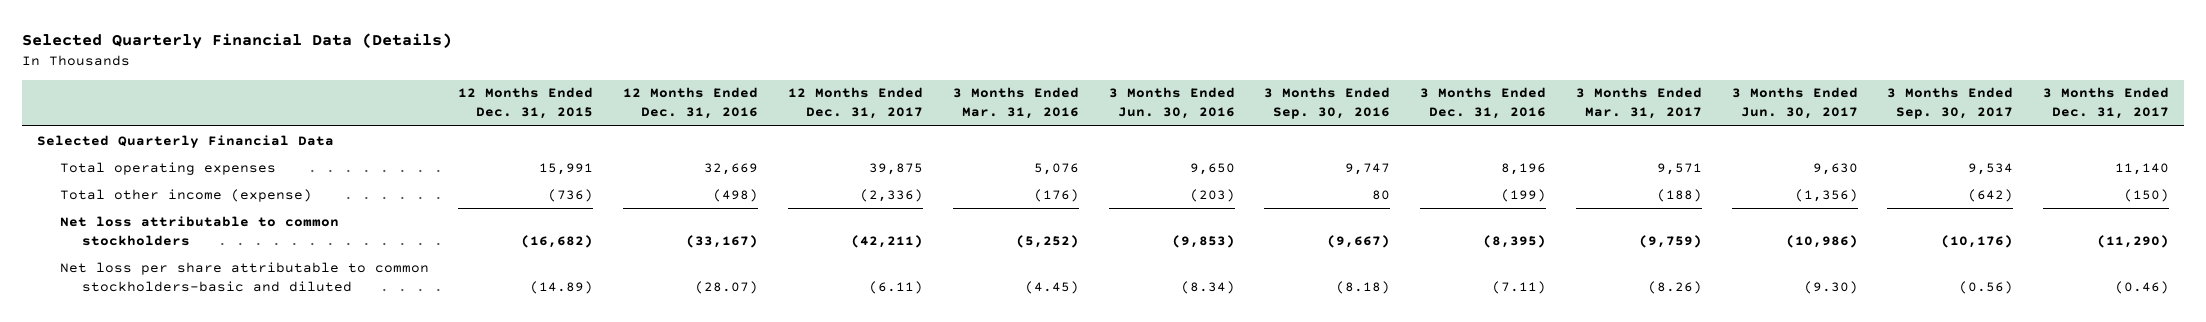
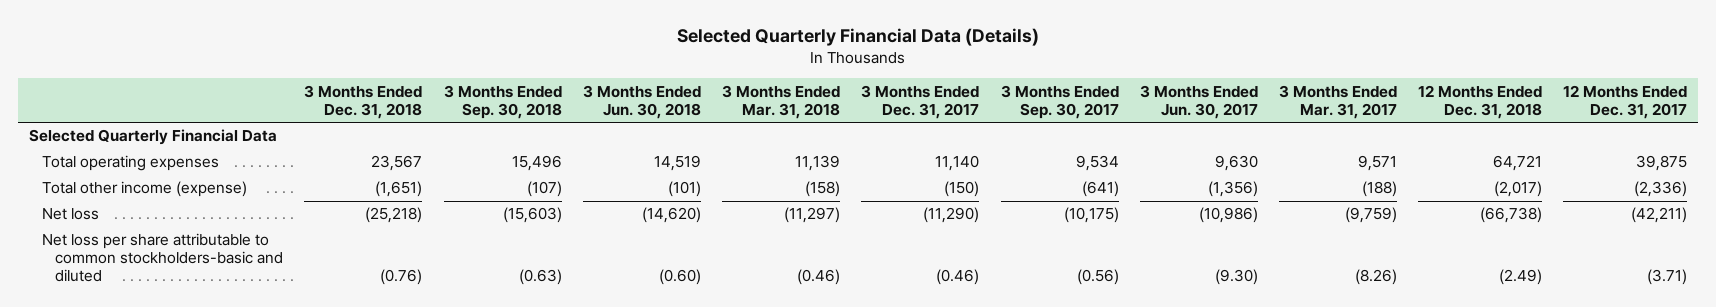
[458,87,594,120] 12 Months Ended Dec. 31, 2015 -> none
[623,87,759,120] 12 Months Ended Dec. 31, 2016 -> none
[952,87,1079,120] 3 Months Ended Mar. 31, 2016 -> none
[1108,87,1235,120] 3 Months Ended Jun. 30, 2016 -> none
[1264,87,1391,120] 3 Months Ended Sep. 30, 2016 -> none
[1420,87,1547,120] 3 Months Ended Dec. 31, 2016 -> none
none -> [304,84,423,119] 3 Months Ended Dec. 31, 2018
none -> [443,84,562,119] 3 Months Ended Sep. 30, 2018
none -> [582,84,701,119] 3 Months Ended Jun. 30, 2018
none -> [722,84,841,119] 3 Months Ended Mar. 31, 2018
none -> [1418,84,1543,119] 12 Months Ended Dec. 31, 2018
[1968,188,2014,202] (642) -> [1081,181,1119,198] (641)
[59,215,339,246] Net loss attributable to common stockholders -> [41,208,99,221] Net loss
[1941,234,2014,248] (10,176) -> [1063,207,1119,224] (10,175)
[868,280,923,294] (6.11) -> [1647,269,1688,286] (3.71)

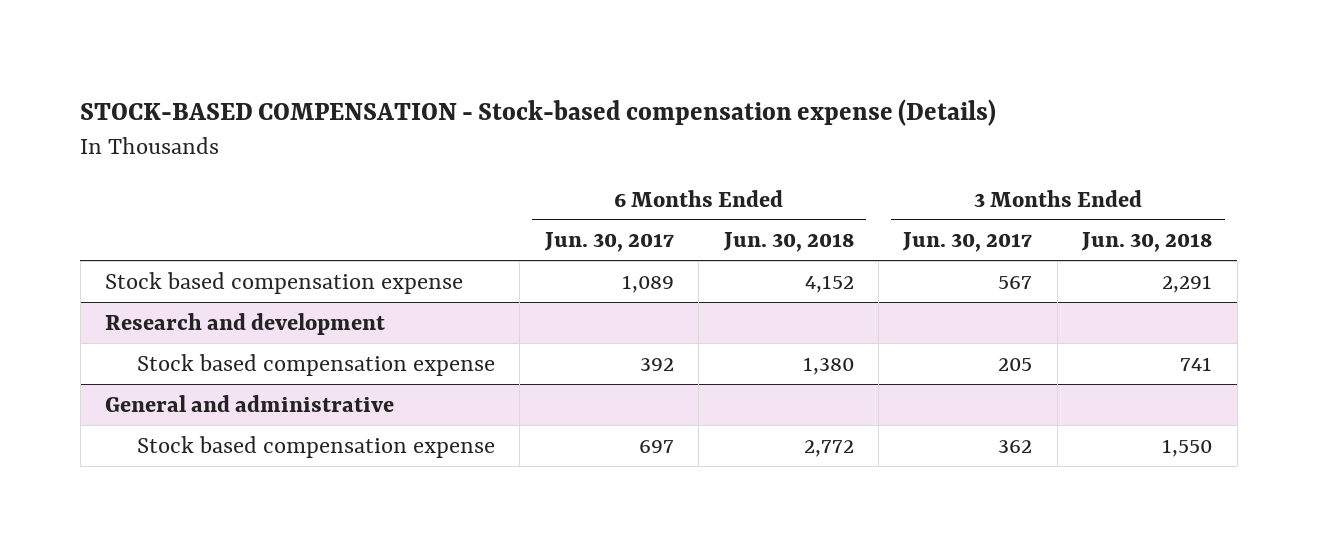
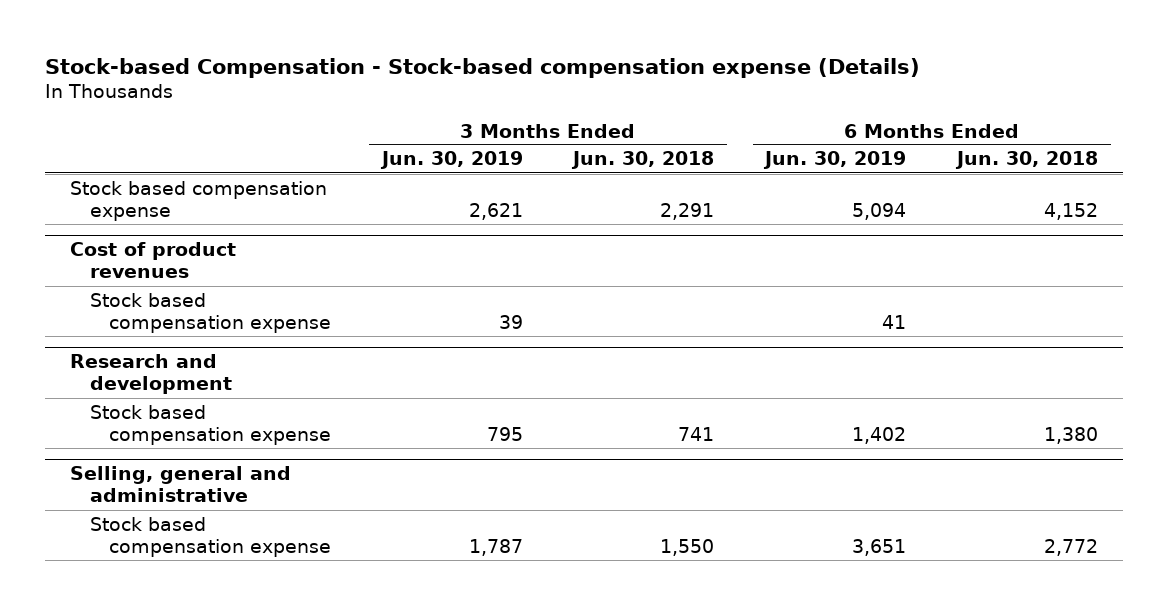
[80,98,997,126] STOCK-BASED COMPENSATION - Stock-based compensation expense (Details) -> [44,57,920,78] Stock-based Compensation - Stock-based compensation expense (Details)
[543,232,674,253] Jun. 30, 2017 -> none
[902,232,1033,253] Jun. 30, 2017 -> none
none -> [379,151,523,170] Jun. 30, 2019
none -> [763,151,907,170] Jun. 30, 2019
none -> [70,241,237,279] Cost of product revenues
none -> [89,292,331,334] Stock based compensation expense
[105,394,395,412] General and administrative -> [70,465,292,503] Selling, general and administrative

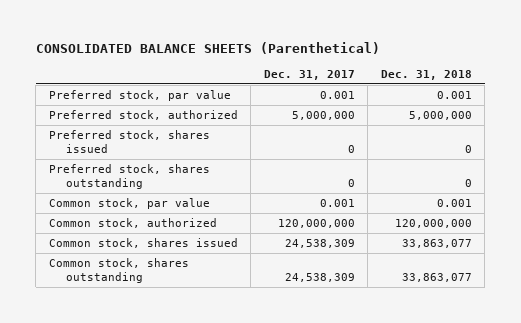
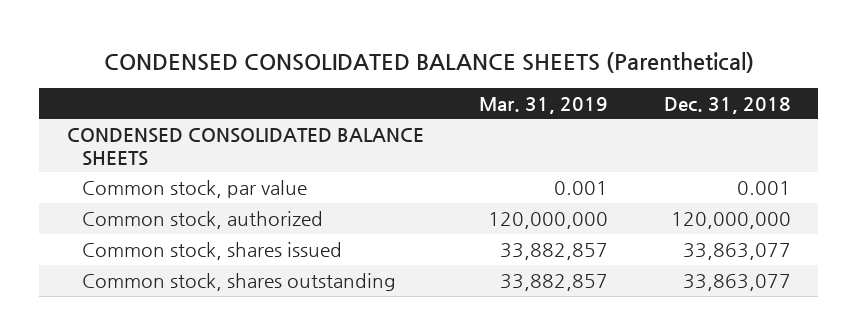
[35,42,380,55] CONSOLIDATED BALANCE SHEETS (Parenthetical) -> [103,51,754,73] CONDENSED CONSOLIDATED BALANCE SHEETS (Parenthetical)
[263,70,355,81] Dec. 31, 2017 -> none
none -> [479,96,609,114] Mar. 31, 2019
[48,89,231,101] Preferred stock, par value -> none
[48,109,238,120] Preferred stock, authorized -> none
[48,129,210,153] Preferred stock, shares issued -> none
[48,163,210,189] Preferred stock, shares outstanding -> none
none -> [67,127,425,166] CONDENSED CONSOLIDATED BALANCE SHEETS

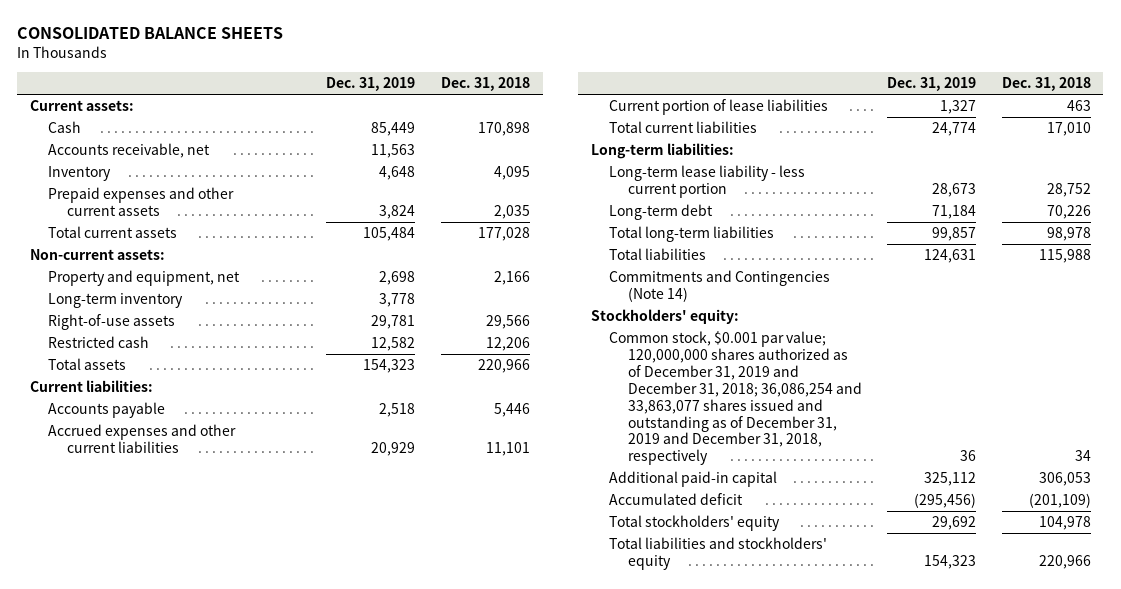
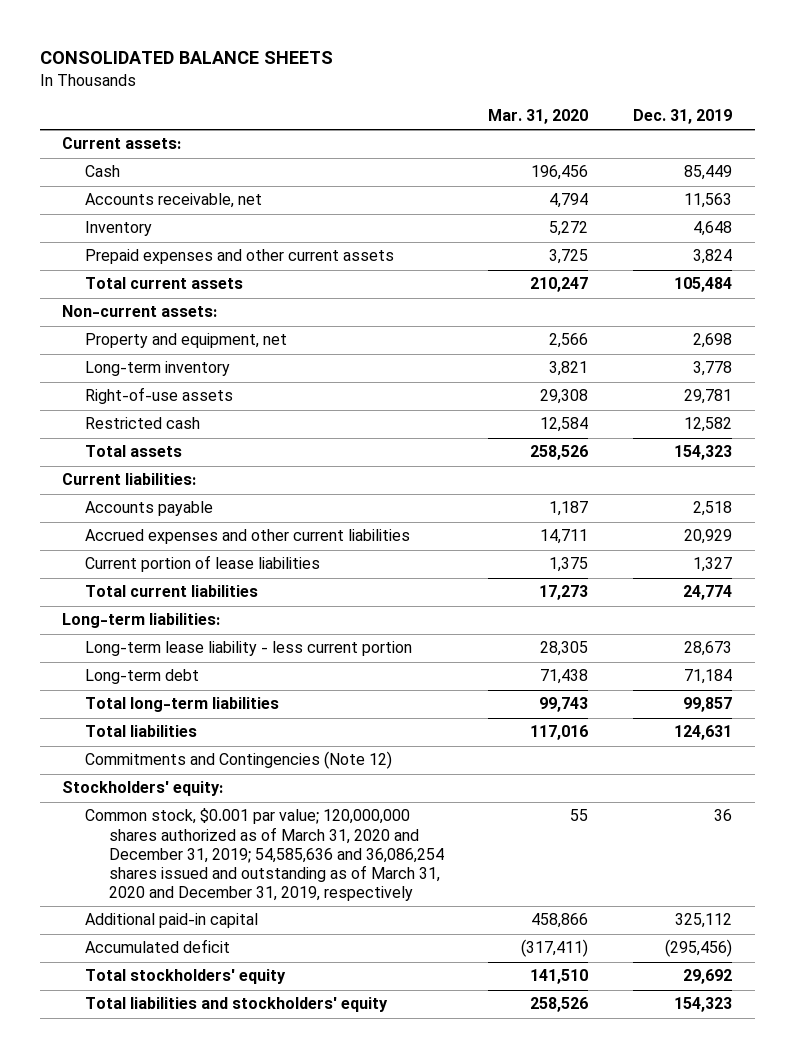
[440,77,530,92] Dec. 31, 2018 -> none
none -> [488,108,589,124] Mar. 31, 2020
[609,270,831,303] Commitments and Contingencies (Note 14) -> [85,751,393,770] Commitments and Contingencies (Note 12)
[609,331,862,466] Common stock, $0.001 par value; 120,000,000 shares authorized as of December 31, 2019 and December 31, 2018; 36,086,254 and 33,863,077 shares issued and outstanding as of December 31, 2019 and December 31, 2018, respectively -> [85,808,444,902] Common stock, $0.001 par value; 120,000,000 shares authorized as of March 31, 2020 and December 31, 2019; 54,585,636 and 36,086,254 shares issued and outstanding as of March 31, 2020 and December 31, 2019, respectively

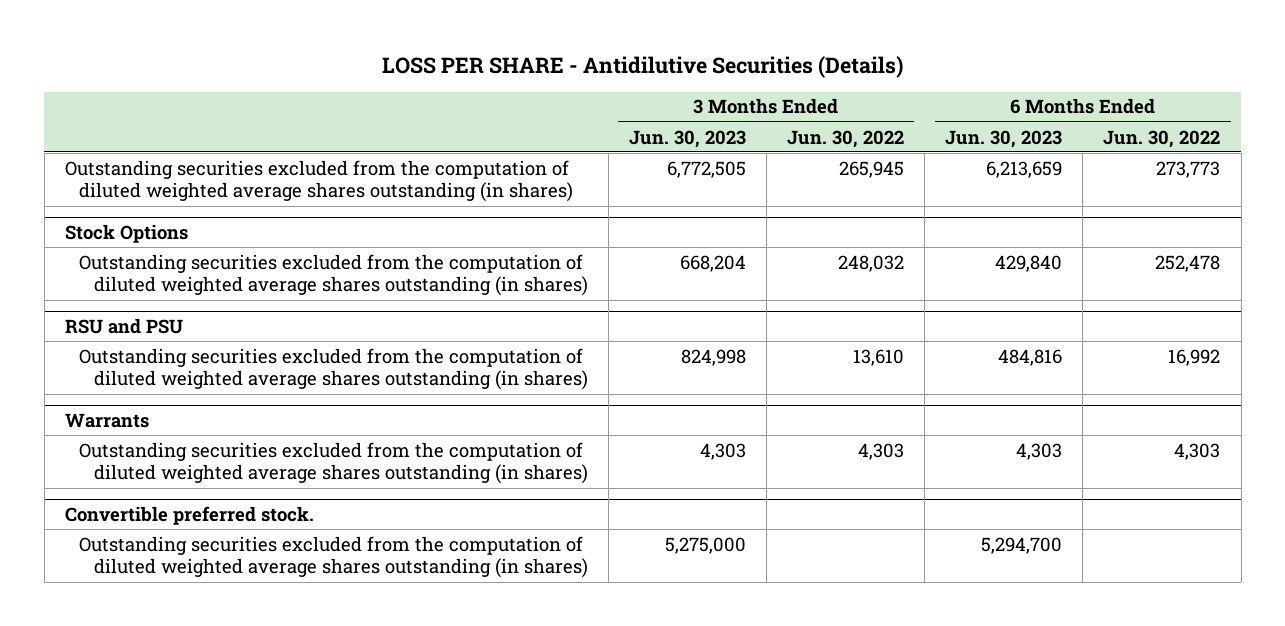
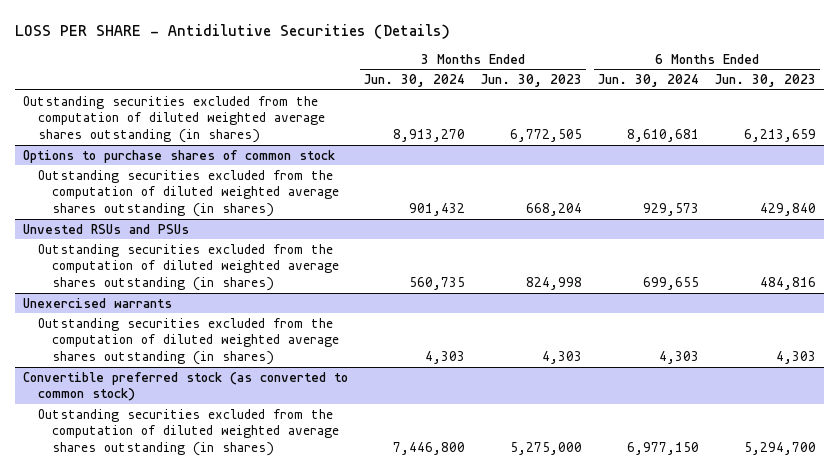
[786,129,904,148] Jun. 30, 2022 -> none
[1103,129,1221,148] Jun. 30, 2022 -> none
none -> [363,74,465,88] Jun. 30, 2024
none -> [597,74,699,88] Jun. 30, 2024
[64,223,188,243] Stock Options -> [23,149,336,163] Options to purchase shares of common stock
[64,317,183,334] RSU and PSU -> [23,223,190,234] Unvested RSUs and PSUs
[64,412,149,428] Warrants -> [23,297,173,308] Unexercised warrants
[64,505,314,525] Convertible preferred stock. -> [23,371,349,402] Convertible preferred stock (as converted to common stock)

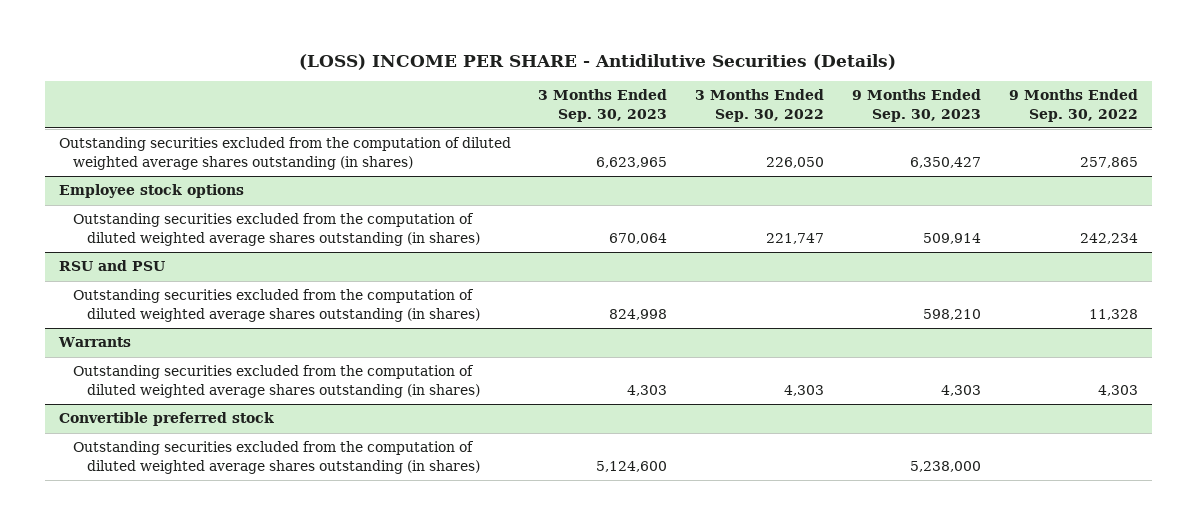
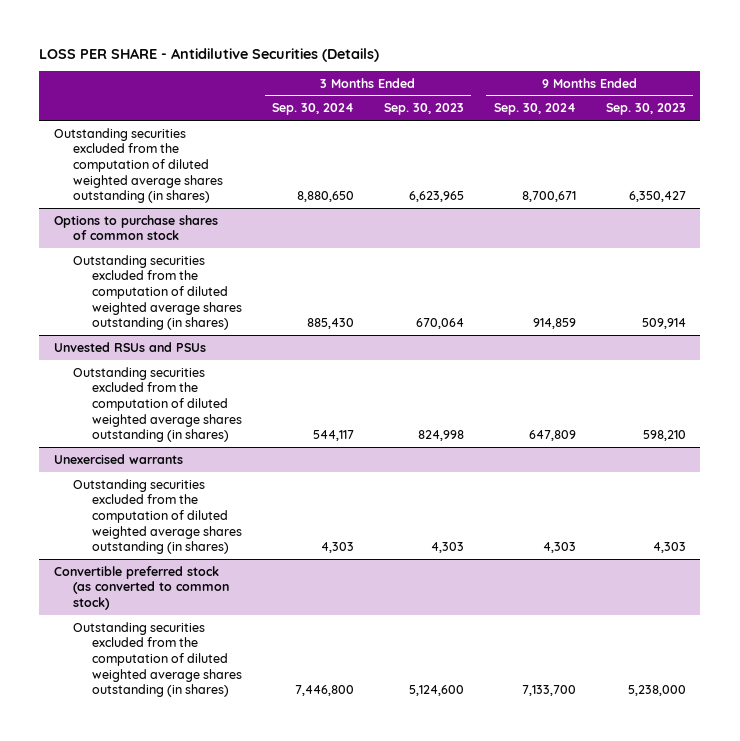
[299,53,897,70] (LOSS) INCOME PER SHARE - Antidilutive Securities (Details) -> [39,47,380,62] LOSS PER SHARE - Antidilutive Securities (Details)
[695,89,825,122] 3 Months Ended Sep. 30, 2022 -> none
[1008,89,1138,122] 9 Months Ended Sep. 30, 2022 -> none
none -> [272,103,355,116] Sep. 30, 2024
none -> [493,103,576,116] Sep. 30, 2024
[58,184,244,199] Employee stock options -> [54,214,219,241] Options to purchase shares of common stock
[58,260,165,272] RSU and PSU -> [54,341,207,352] Unvested RSUs and PSUs
[57,337,131,348] Warrants -> [54,453,184,464] Unexercised warrants
[58,412,274,427] Convertible preferred stock -> [54,565,230,610] Convertible preferred stock (as converted to common stock)

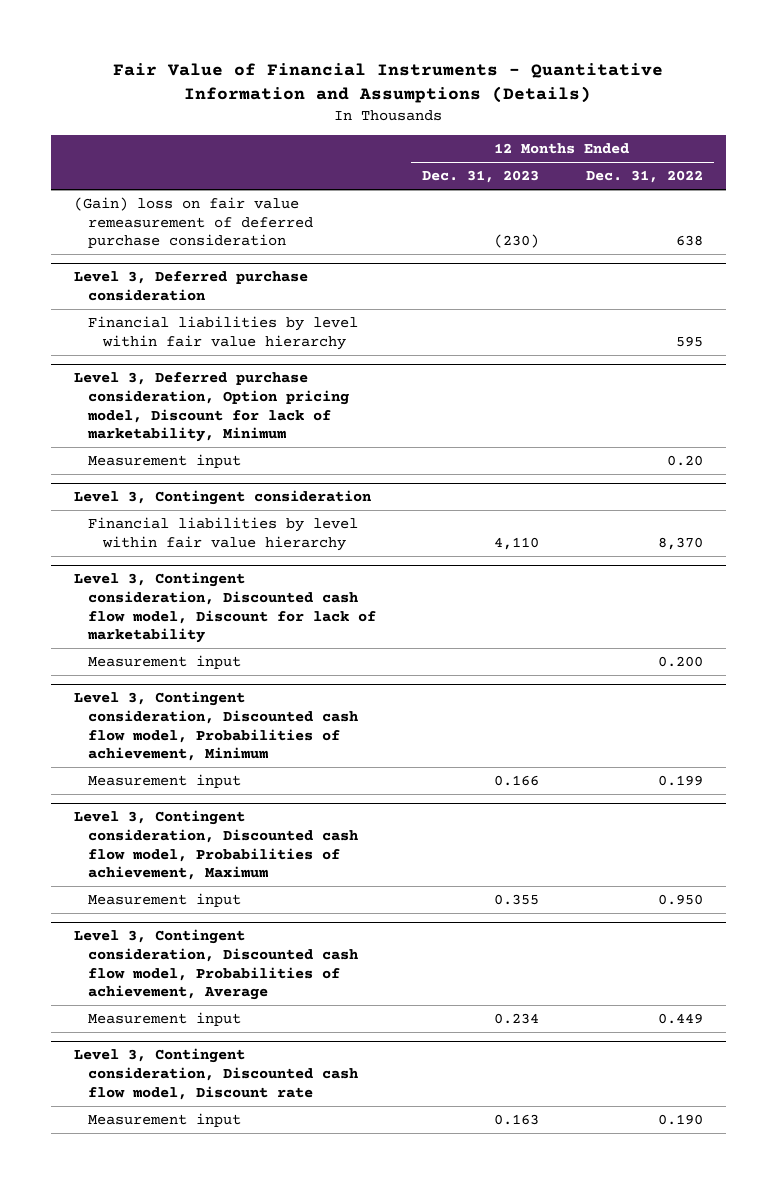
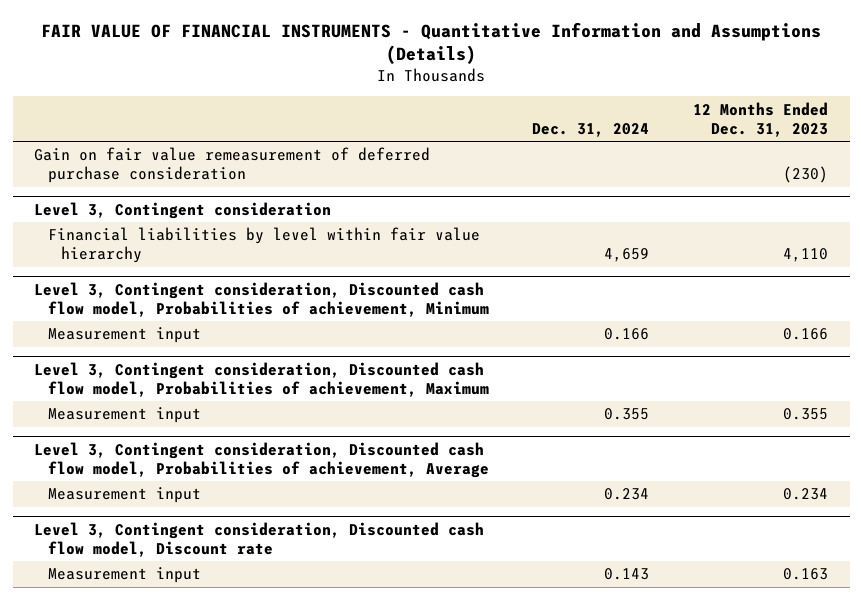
[113,63,664,104] Fair Value of Financial Instruments - Quantitative Information and Assumptions (Details) -> [41,21,822,65] FAIR VALUE OF FINANCIAL INSTRUMENTS - Quantitative Information and Assumptions (Details)
[585,170,703,184] Dec. 31, 2022 -> none
none -> [532,122,650,137] Dec. 31, 2024
[73,271,308,301] Level 3, Deferred purchase consideration -> none
[88,315,359,350] Financial liabilities by level within fair value hierarchy -> none
[73,372,350,443] Level 3, Deferred purchase consideration, Option pricing model, Discount for lack of marketability, Minimum -> none
[88,453,242,468] Measurement input -> none
[73,196,314,249] (Gain) loss on fair value remeasurement of deferred purchase consideration -> [34,147,431,184] Gain on fair value remeasurement of deferred purchase consideration
[73,572,377,644] Level 3, Contingent consideration, Discounted cash flow model, Discount for lack of marketability -> none
[88,654,242,669] Measurement input -> none

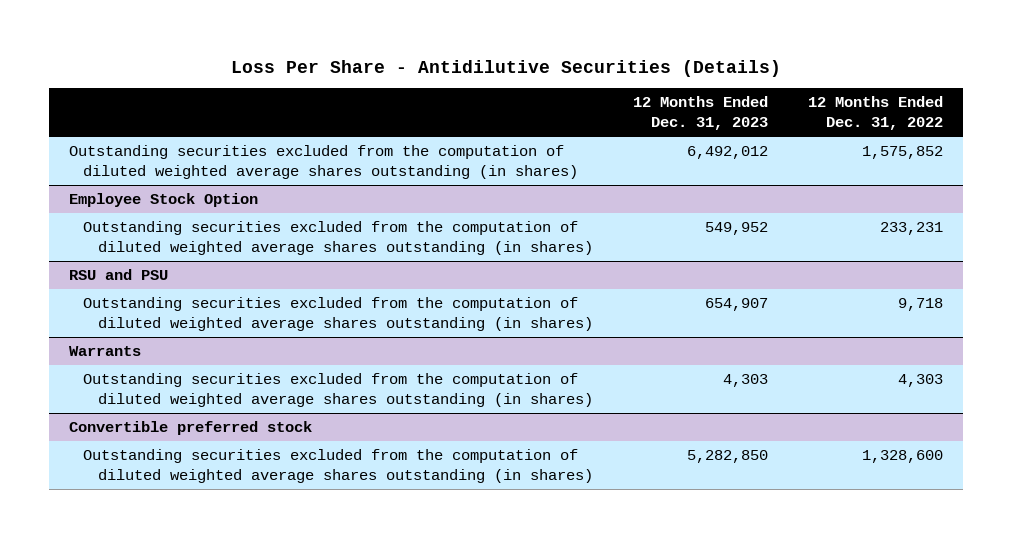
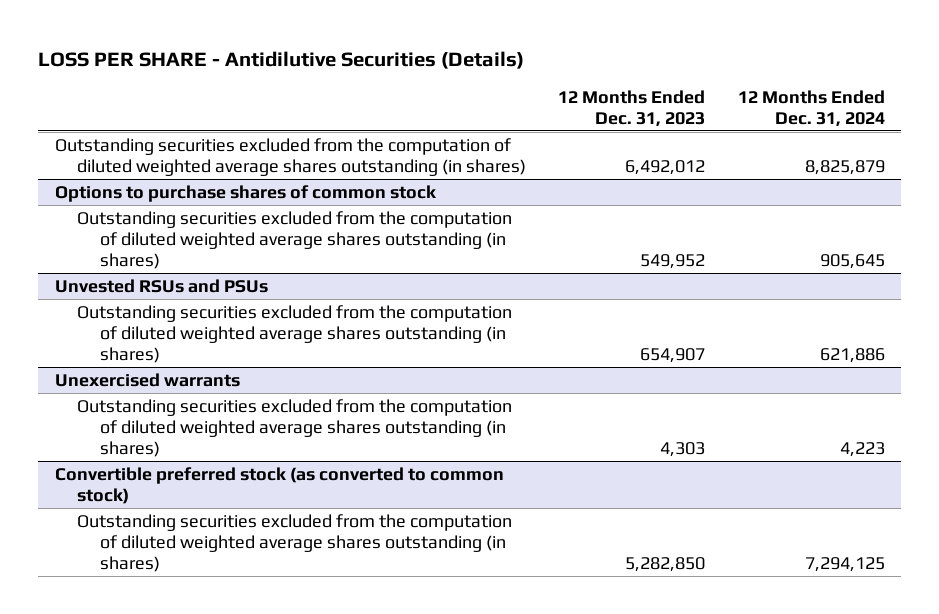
[230,59,781,77] Loss Per Share - Antidilutive Securities (Details) -> [38,51,525,70] LOSS PER SHARE - Antidilutive Securities (Details)
[807,96,943,131] 12 Months Ended Dec. 31, 2022 -> none
none -> [737,89,885,127] 12 Months Ended Dec. 31, 2024
[68,193,258,208] Employee Stock Option -> [54,184,436,202] Options to purchase shares of common stock
[68,269,168,281] RSU and PSU -> [54,278,268,293] Unvested RSUs and PSUs
[68,346,141,357] Warrants -> [54,372,240,387] Unexercised warrants
[68,421,312,436] Convertible preferred stock -> [54,466,504,504] Convertible preferred stock (as converted to common stock)

